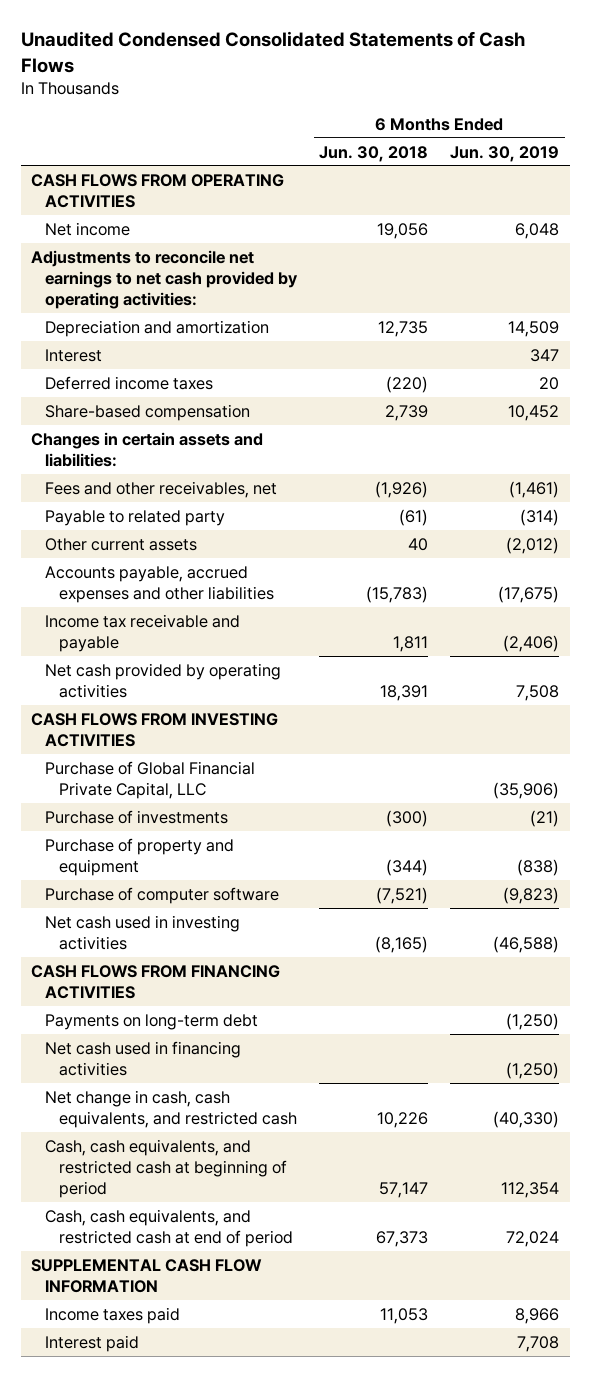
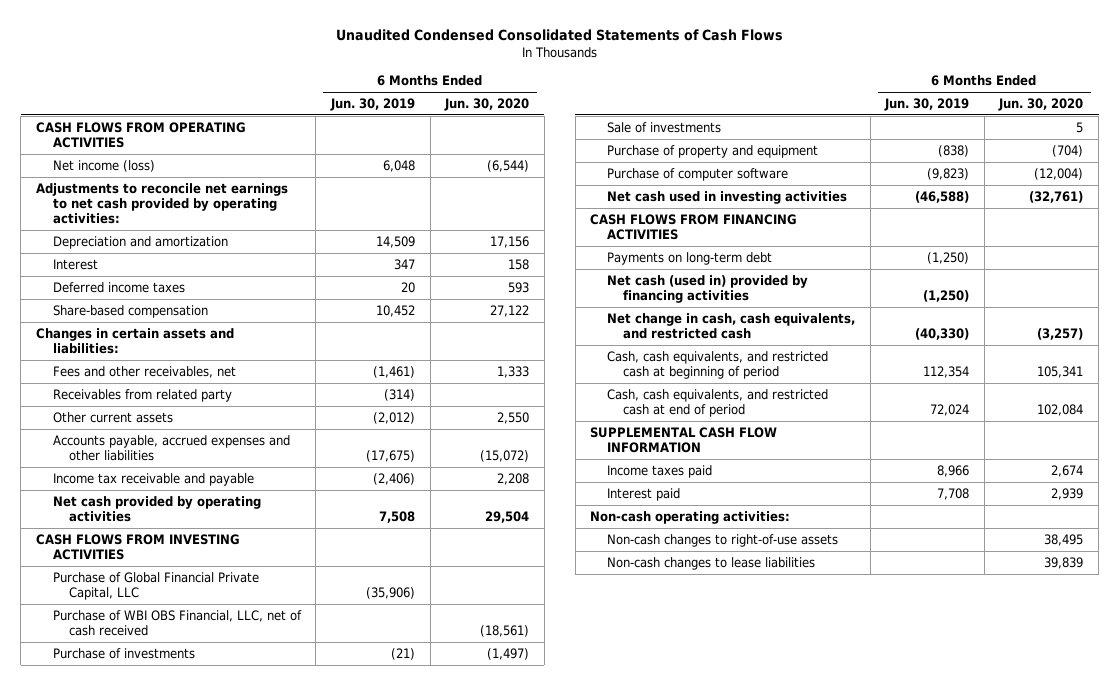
[319,145,429,162] Jun. 30, 2018 -> none
none -> [444,98,530,112] Jun. 30, 2020
[45,221,131,236] Net income -> [52,159,155,172] Net income (loss)
[45,509,226,526] Payable to related party -> [52,388,232,402] Receivables from related party
none -> [52,609,302,636] Purchase of WBI OBS Financial, LLC, net of cash received
none -> [606,121,721,133] Sale of investments
[45,1040,242,1076] Net cash used in financing activities -> [606,274,808,303] Net cash (used in) provided by financing activities
none -> [590,510,791,524] Non-cash operating activities:
none -> [606,533,838,547] Non-cash changes to right-of-use assets
none -> [606,556,815,570] Non-cash changes to lease liabilities

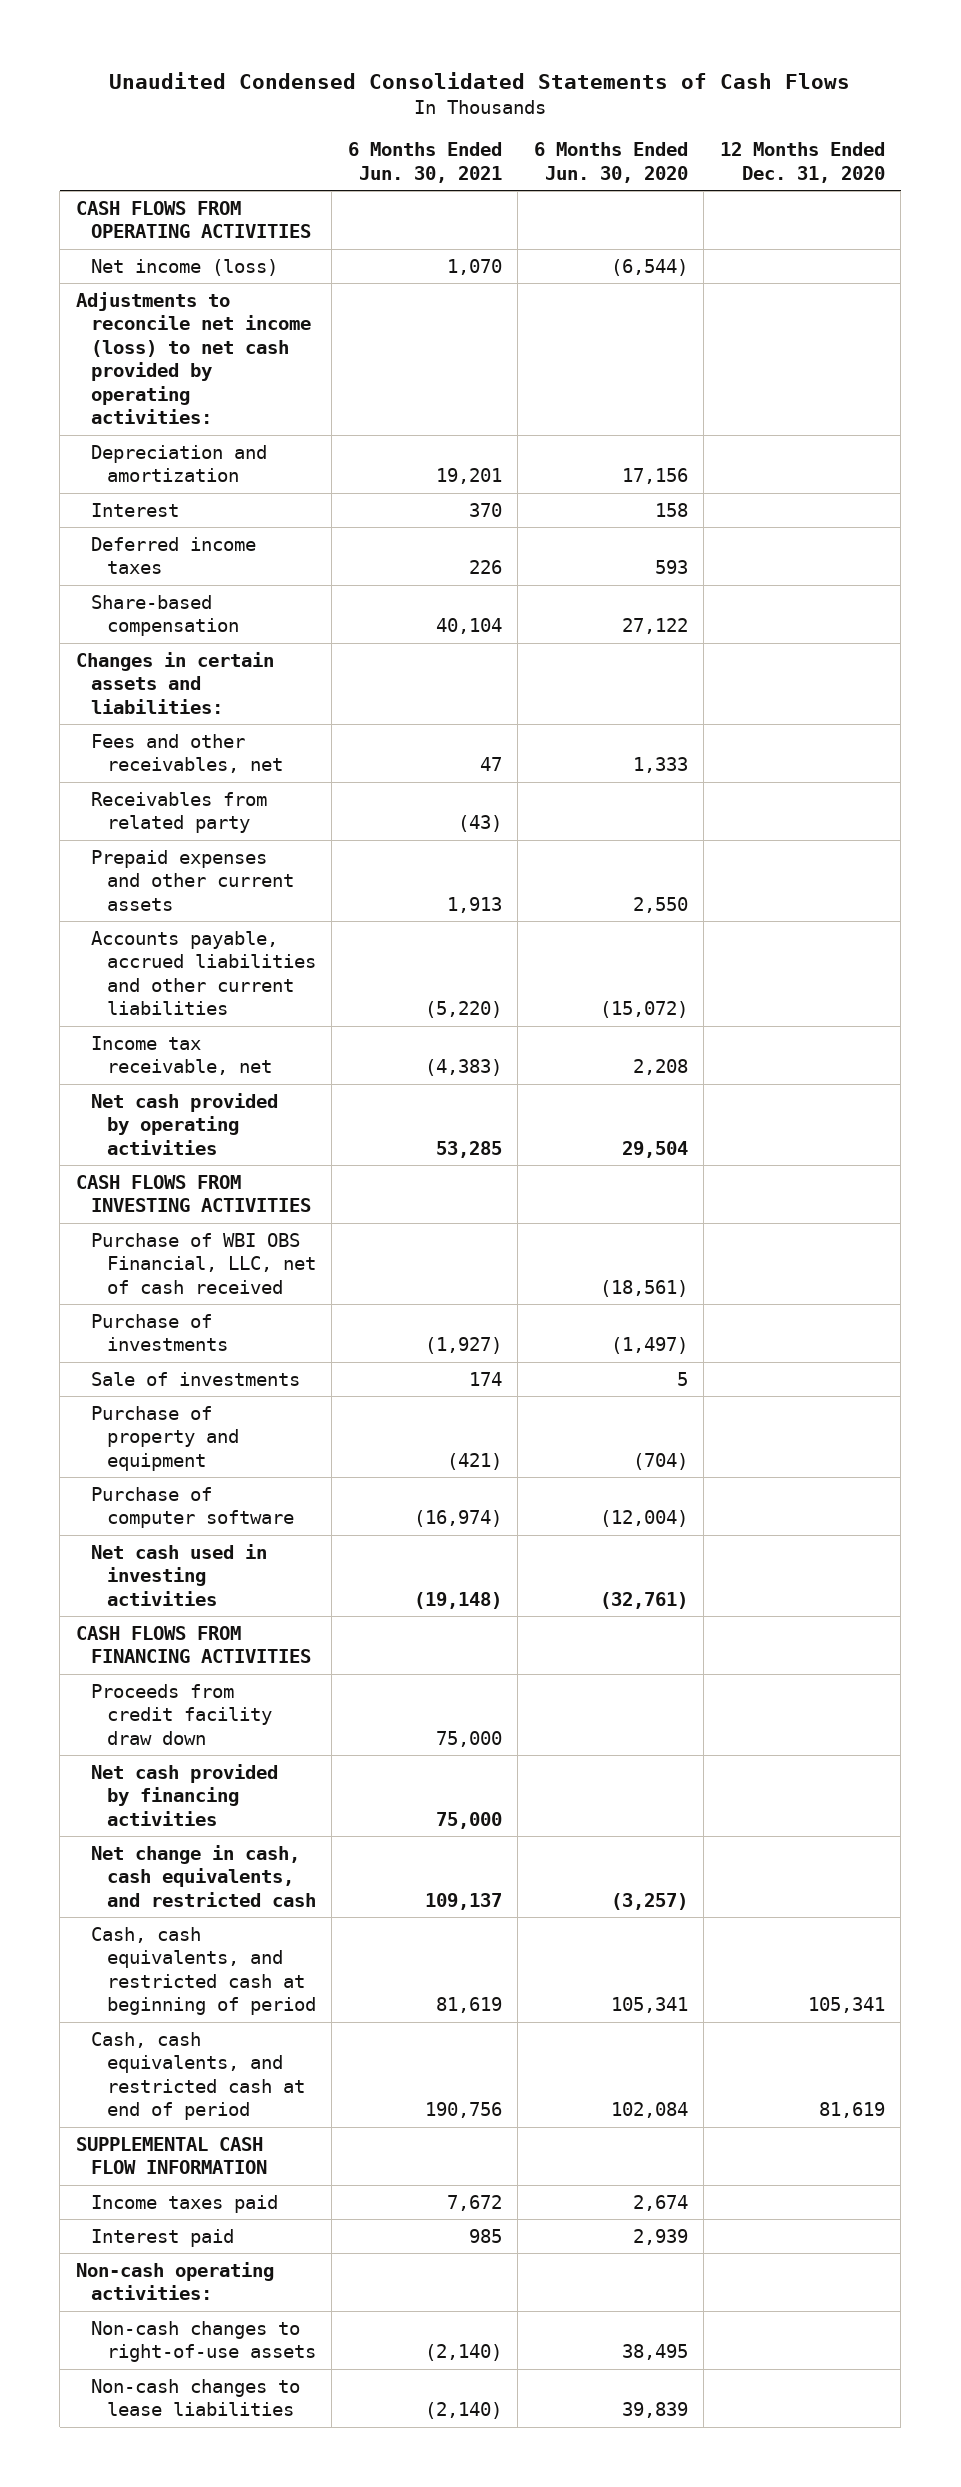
[329,98,415,112] Jun. 30, 2019 -> none
none -> [347,142,502,183] 6 Months Ended Jun. 30, 2021
none -> [719,142,885,183] 12 Months Ended Dec. 31, 2020
[36,182,289,224] Adjustments to reconcile net earnings to net cash provided by operating activities: -> [75,291,312,425] Adjustments to reconcile net income (loss) to net cash provided by operating activities:
[52,411,173,423] Other current assets -> [91,849,294,911] Prepaid expenses and other current assets
[52,434,290,461] Accounts payable, accrued expenses and other liabilities -> [91,930,316,1016] Accounts payable, accrued liabilities and other current liabilities
[52,472,254,486] Income tax receivable and payable -> [91,1035,272,1076] Income tax receivable, net
[52,571,259,600] Purchase of Global Financial Private Capital, LLC -> none
[606,251,772,265] Payments on long-term debt -> none
none -> [91,1683,272,1745] Proceeds from credit facility draw down
[606,274,808,303] Net cash (used in) provided by financing activities -> [91,1763,279,1826] Net cash provided by financing activities

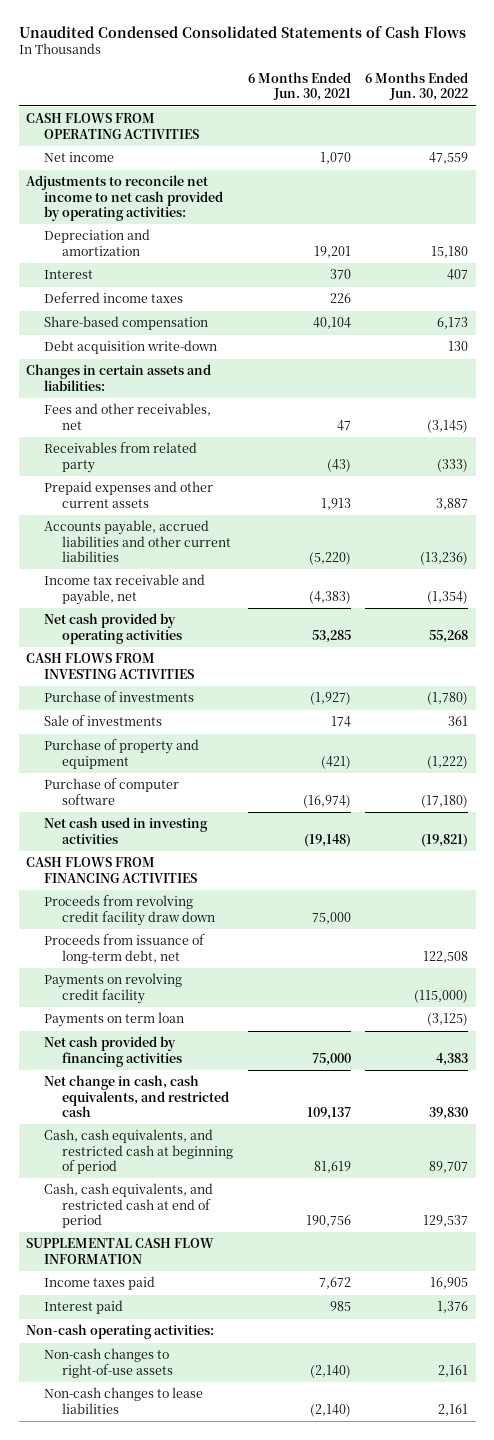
[533,142,688,183] 6 Months Ended Jun. 30, 2020 -> none
[719,142,885,183] 12 Months Ended Dec. 31, 2020 -> none
none -> [365,72,469,102] 6 Months Ended Jun. 30, 2022
[91,258,279,276] Net income (loss) -> [43,152,114,163] Net income
[75,291,312,425] Adjustments to reconcile net income (loss) to net cash provided by operating activities: -> [25,175,223,221] Adjustments to reconcile net income to net cash provided by operating activities:
none -> [43,340,217,355] Debt acquisition write-down
[91,1035,272,1076] Income tax receivable, net -> [43,574,205,605] Income tax receivable and payable, net
[91,1232,316,1294] Purchase of WBI OBS Financial, LLC, net of cash received -> none
[91,1683,272,1745] Proceeds from credit facility draw down -> [43,895,216,926] Proceeds from revolving credit facility draw down
none -> [43,934,205,964] Proceeds from issuance of long-term debt, net
none -> [43,973,182,1004] Payments on revolving credit facility
none -> [43,1012,184,1028] Payments on term loan

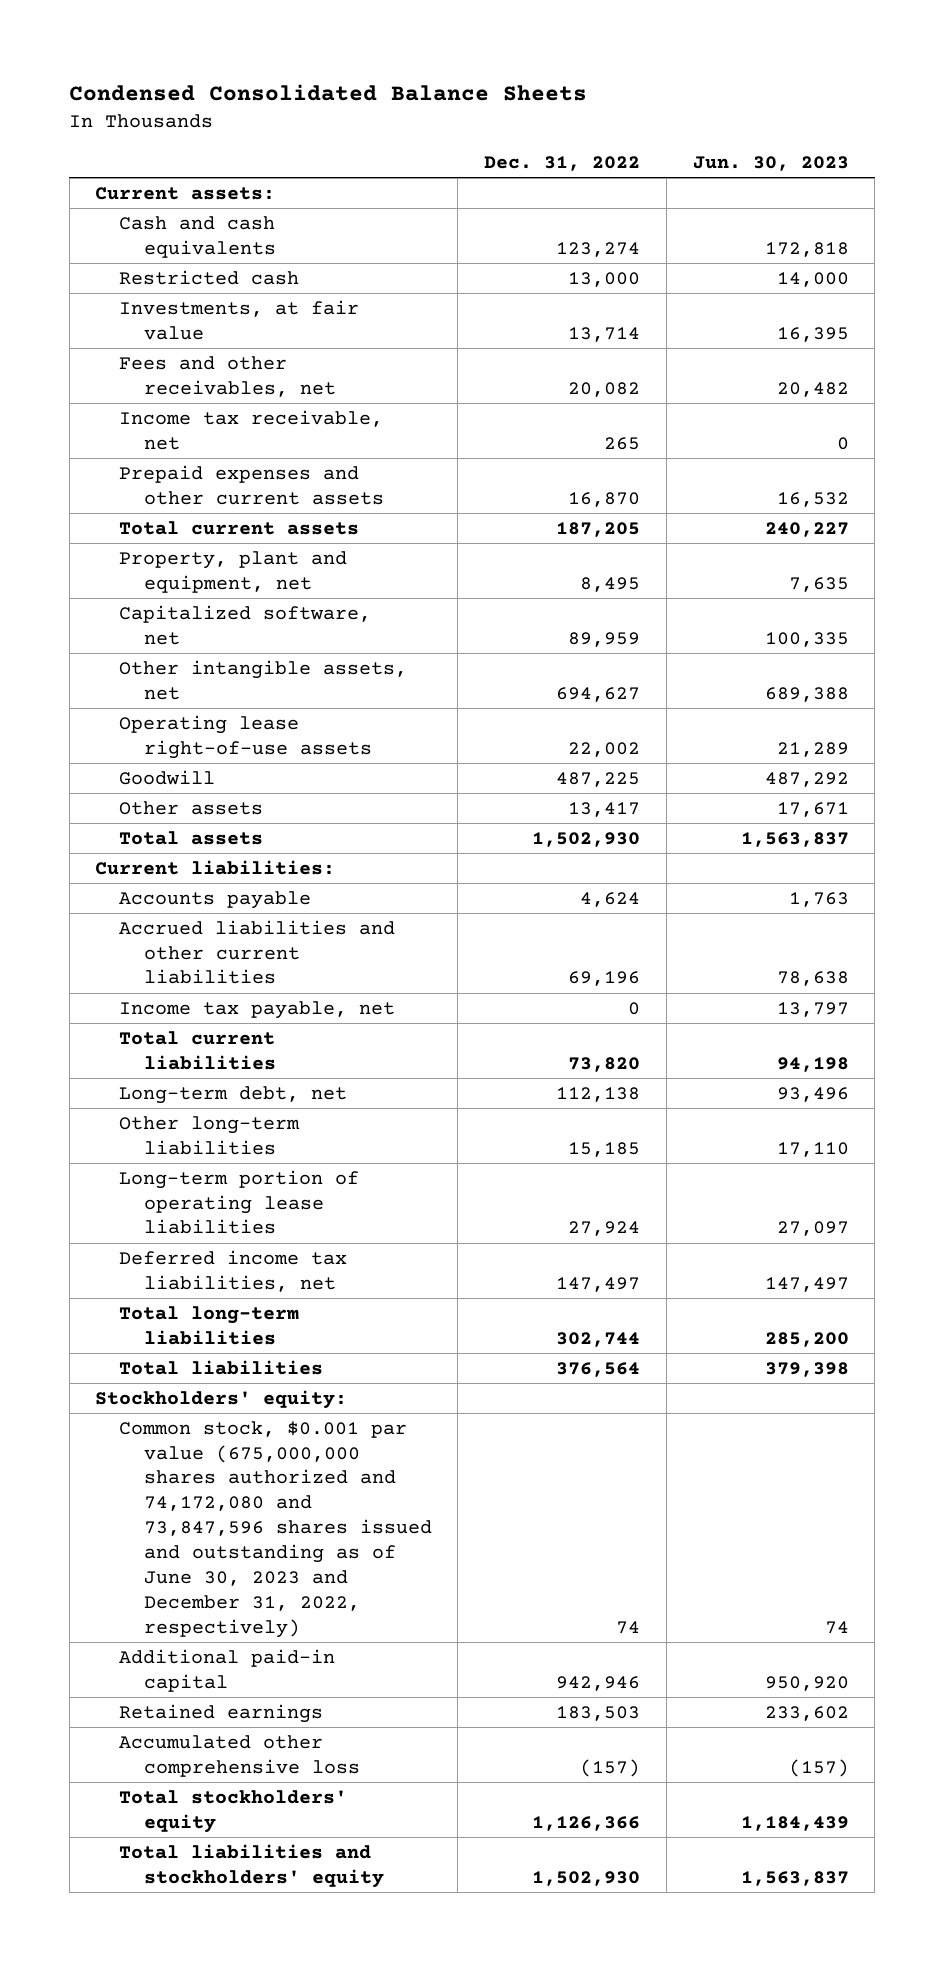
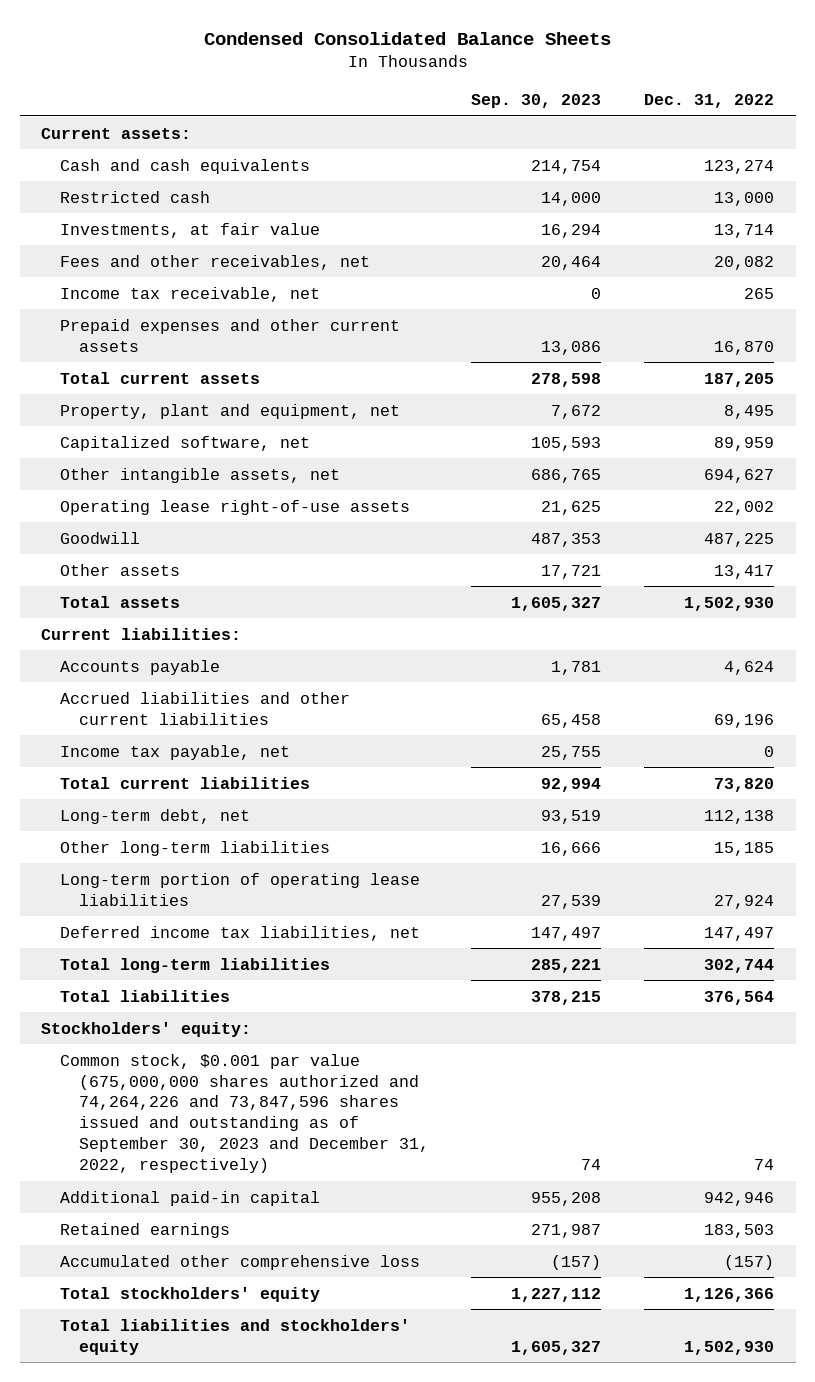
[692,155,849,171] Jun. 30, 2023 -> none
none -> [471,94,602,109] Sep. 30, 2023
[119,1420,432,1638] Common stock, $0.001 par value (675,000,000 shares authorized and 74,172,080 and 73,847,596 shares issued and outstanding as of June 30, 2023 and December 31, 2022, respectively) -> [59,1053,429,1174] Common stock, $0.001 par value (675,000,000 shares authorized and 74,264,226 and 73,847,596 shares issued and outstanding as of September 30, 2023 and December 31, 2022, respectively)

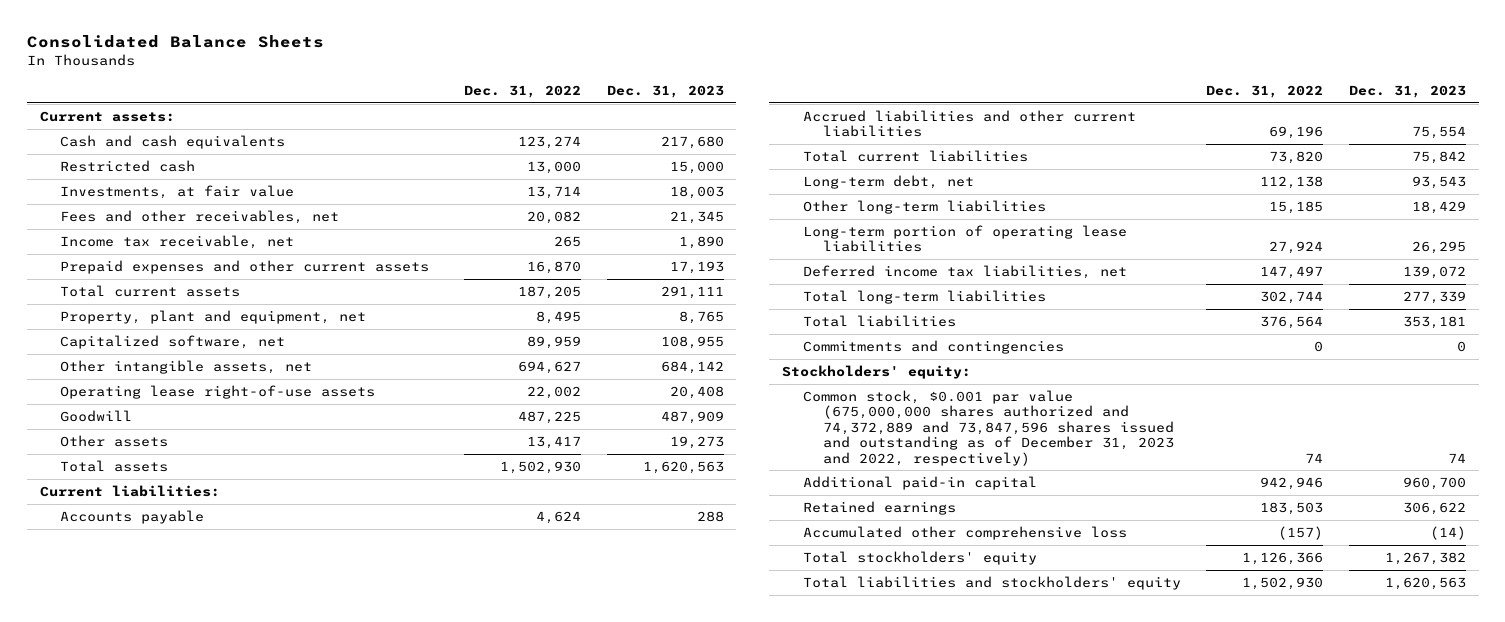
[203,32,611,46] Condensed Consolidated Balance Sheets -> [26,35,324,49] Consolidated Balance Sheets
[471,94,602,109] Sep. 30, 2023 -> none
none -> [606,84,724,98] Dec. 31, 2023
[59,744,290,760] Income tax payable, net -> none
none -> [802,339,1064,354] Commitments and contingencies
[59,1053,429,1174] Common stock, $0.001 par value (675,000,000 shares authorized and 74,264,226 and 73,847,596 shares issued and outstanding as of September 30, 2023 and December 31, 2022, respectively) -> [802,389,1175,466] Common stock, $0.001 par value (675,000,000 shares authorized and 74,372,889 and 73,847,596 shares issued and outstanding as of December 31, 2023 and 2022, respectively)

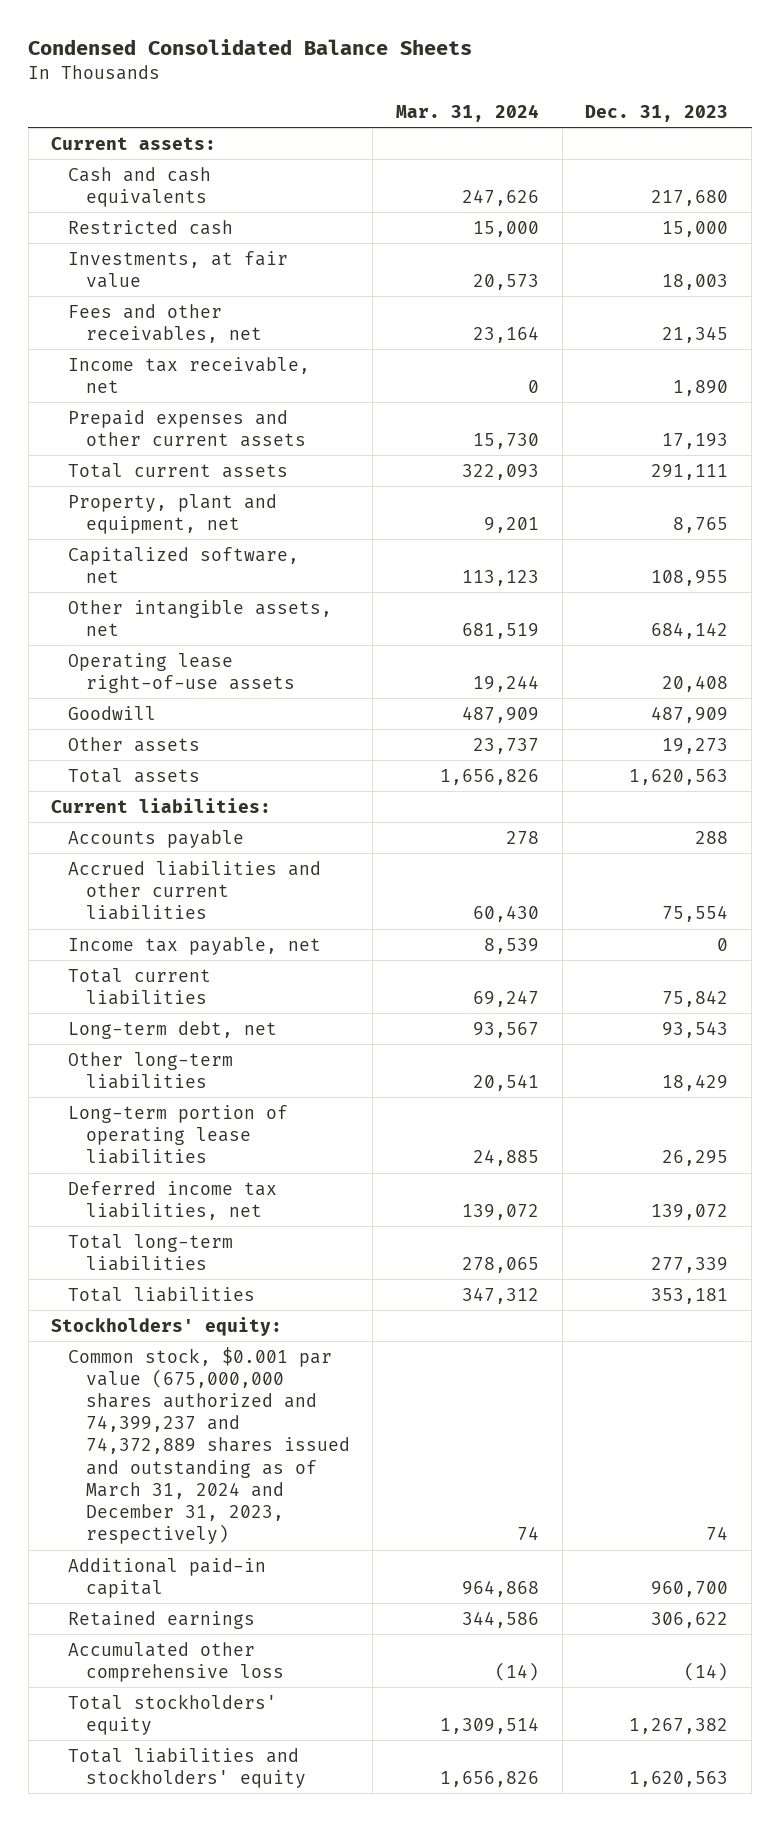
[26,35,324,49] Consolidated Balance Sheets -> [28,39,473,56] Condensed Consolidated Balance Sheets
[463,84,581,98] Dec. 31, 2022 -> none
none -> [395,103,539,122] Mar. 31, 2024
none -> [68,936,322,955] Income tax payable, net
[802,339,1064,354] Commitments and contingencies -> none
[802,389,1175,466] Common stock, $0.001 par value (675,000,000 shares authorized and 74,372,889 and 73,847,596 shares issued and outstanding as of December 31, 2023 and 2022, respectively) -> [68,1346,350,1545] Common stock, $0.001 par value (675,000,000 shares authorized and 74,399,237 and 74,372,889 shares issued and outstanding as of March 31, 2024 and December 31, 2023, respectively)

